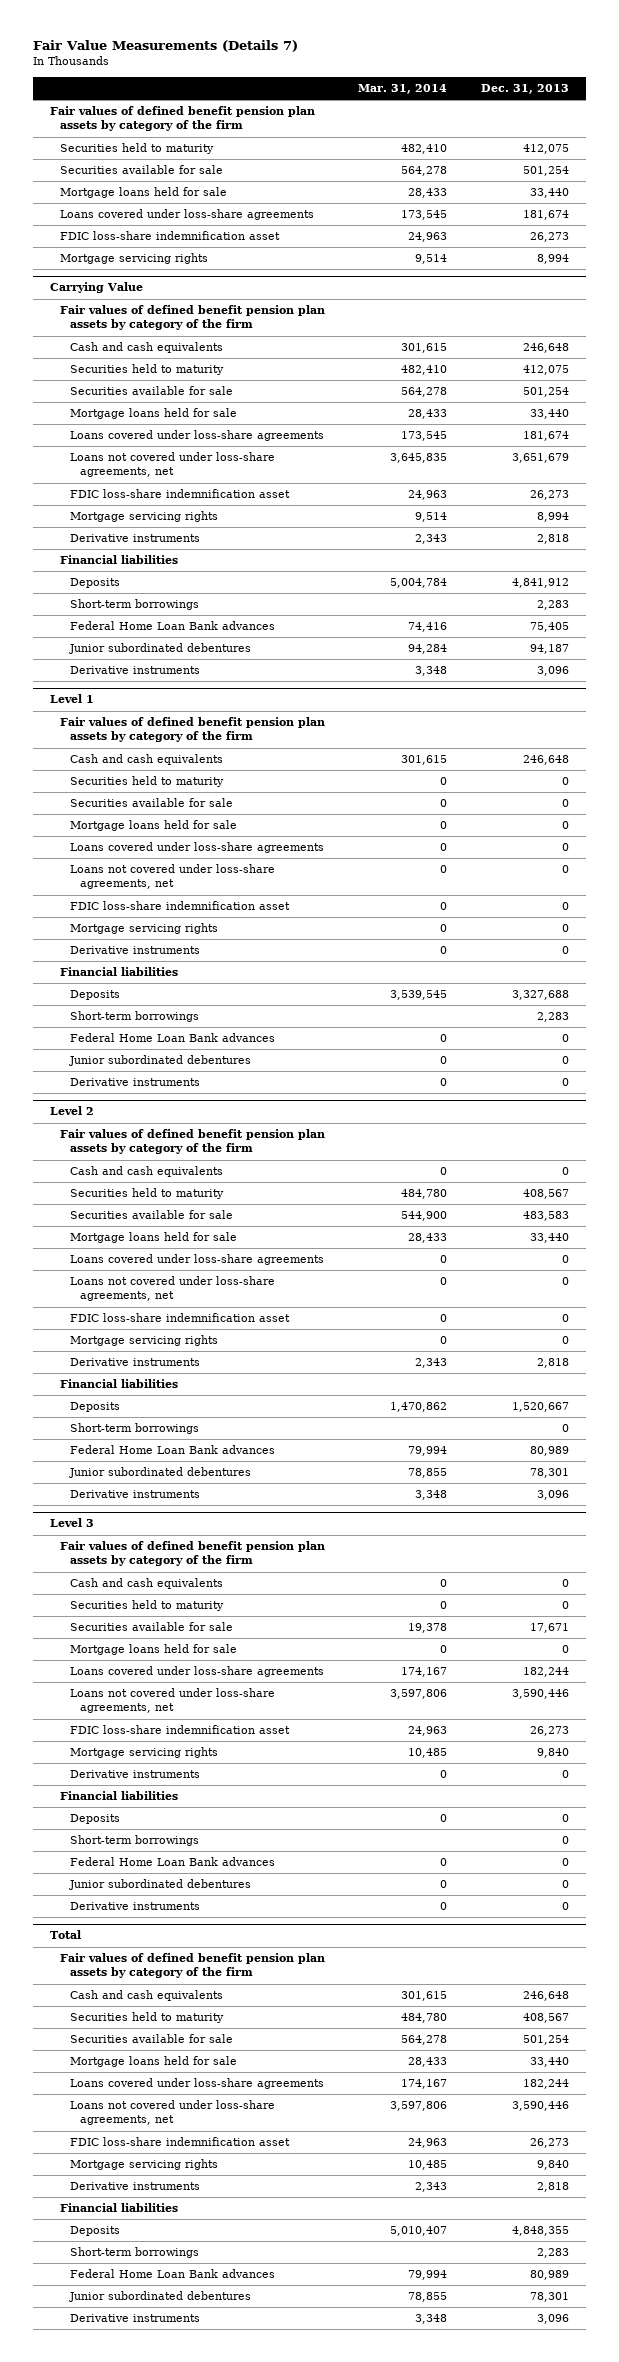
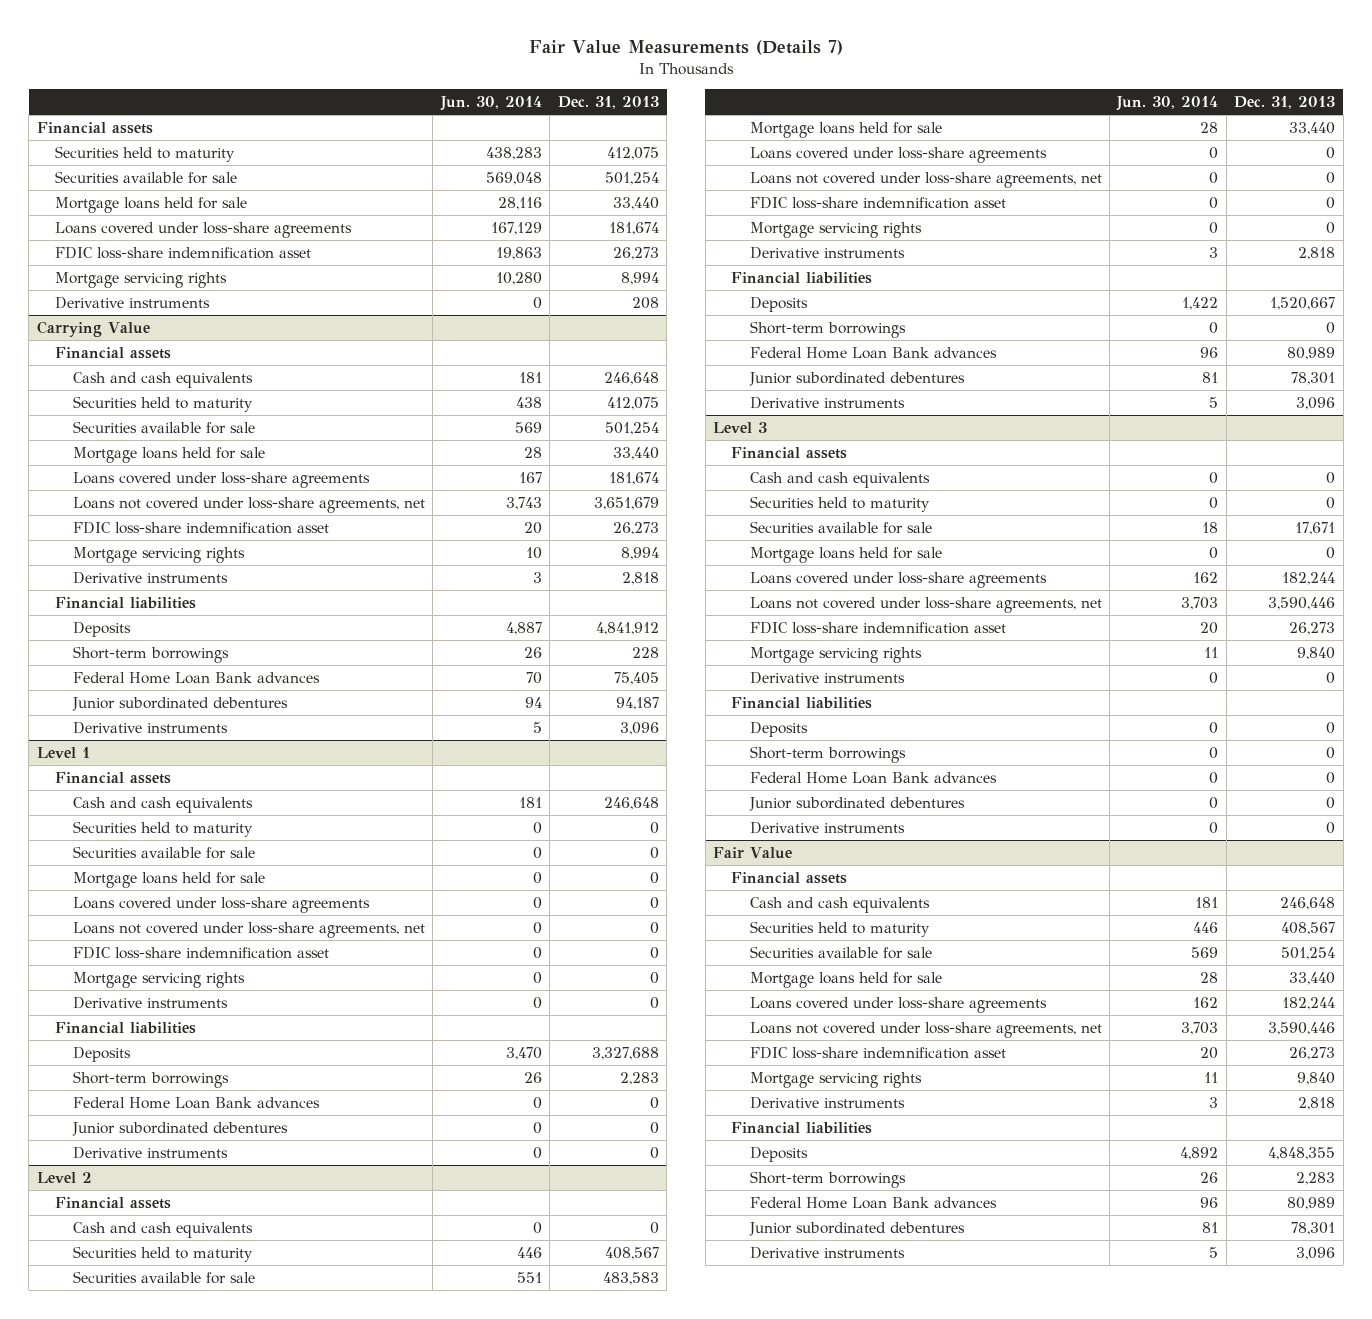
[358,83,448,94] Mar. 31, 2014 -> none
none -> [439,96,542,112] Jun. 30, 2014
[49,106,315,132] Fair values of defined benefit pension plan assets by category of the firm -> [36,121,153,134] Financial assets
none -> [54,296,210,309] Derivative instruments
[59,305,325,331] Fair values of defined benefit pension plan assets by category of the firm -> [54,346,171,359] Financial assets
[536,600,569,611] 2,283 -> [631,646,659,658] 228
[59,717,325,743] Fair values of defined benefit pension plan assets by category of the firm -> [54,771,171,784] Financial assets
[59,1129,325,1155] Fair values of defined benefit pension plan assets by category of the firm -> [54,1196,171,1209] Financial assets
[59,1541,325,1567] Fair values of defined benefit pension plan assets by category of the firm -> [731,446,848,459] Financial assets
[49,1930,81,1940] Total -> none
none -> [713,846,793,859] Fair Value
[59,1953,325,1979] Fair values of defined benefit pension plan assets by category of the firm -> [731,871,848,884] Financial assets

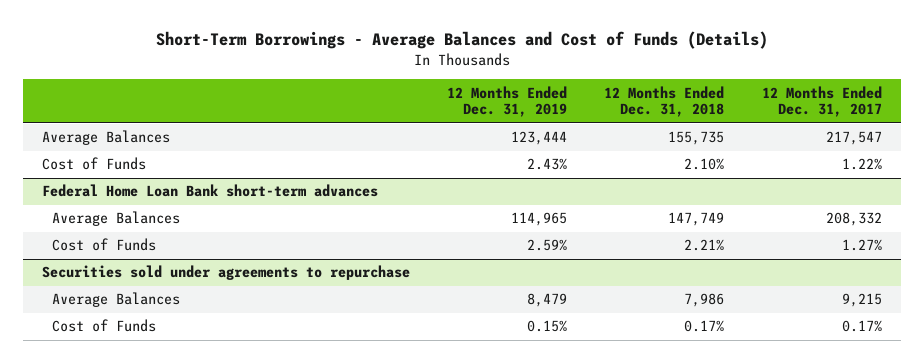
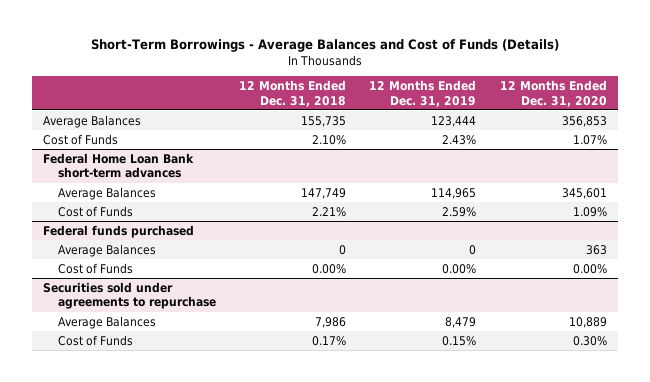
[761,85,882,118] 12 Months Ended Dec. 31, 2017 -> none
none -> [499,79,607,107] 12 Months Ended Dec. 31, 2020
none -> [43,224,195,238] Federal funds purchased
none -> [57,243,156,257] Average Balances
none -> [57,262,133,274] Cost of Funds

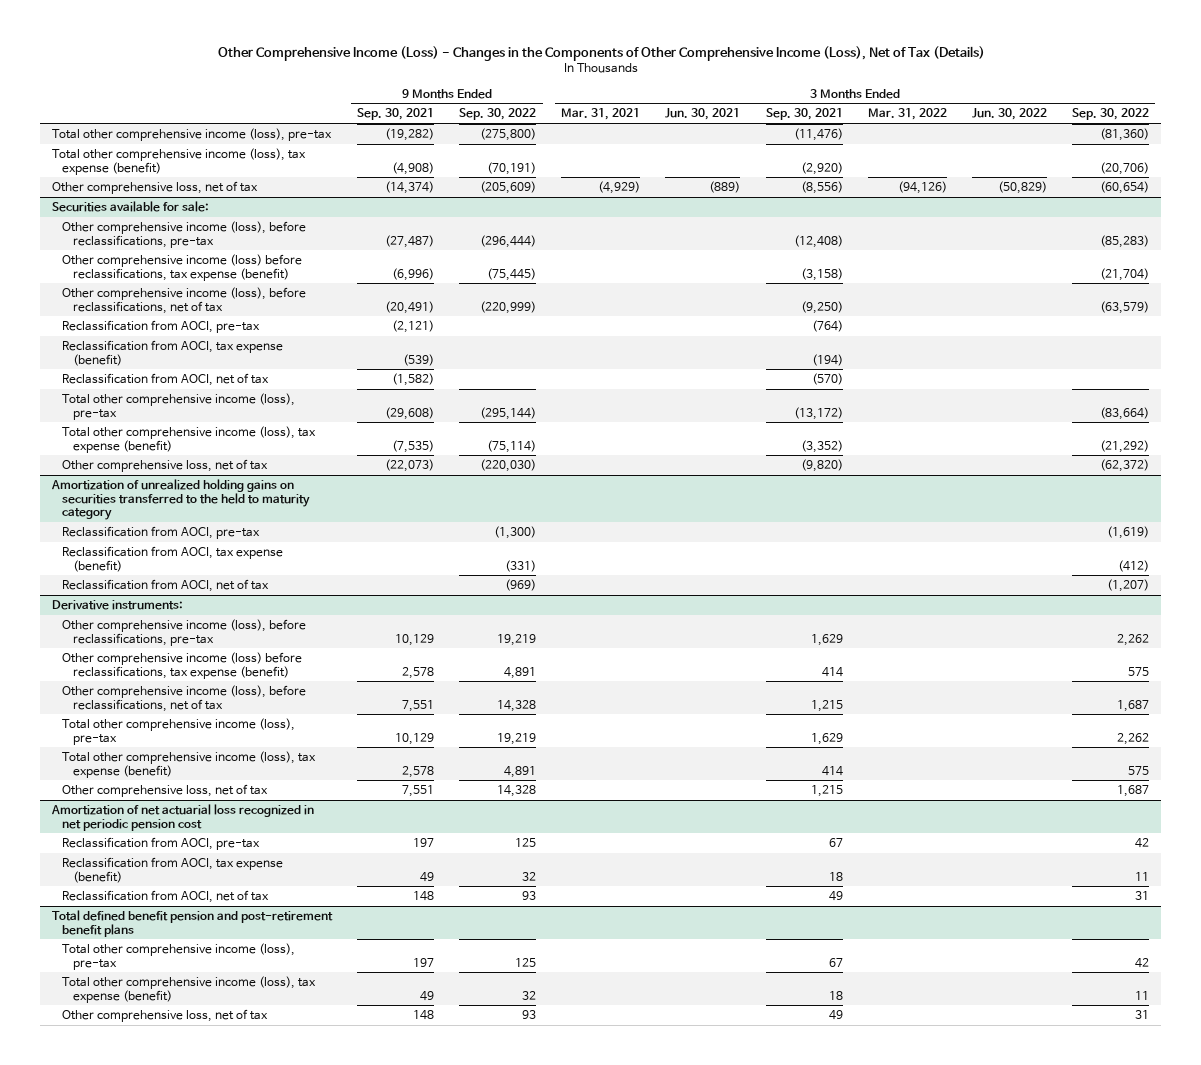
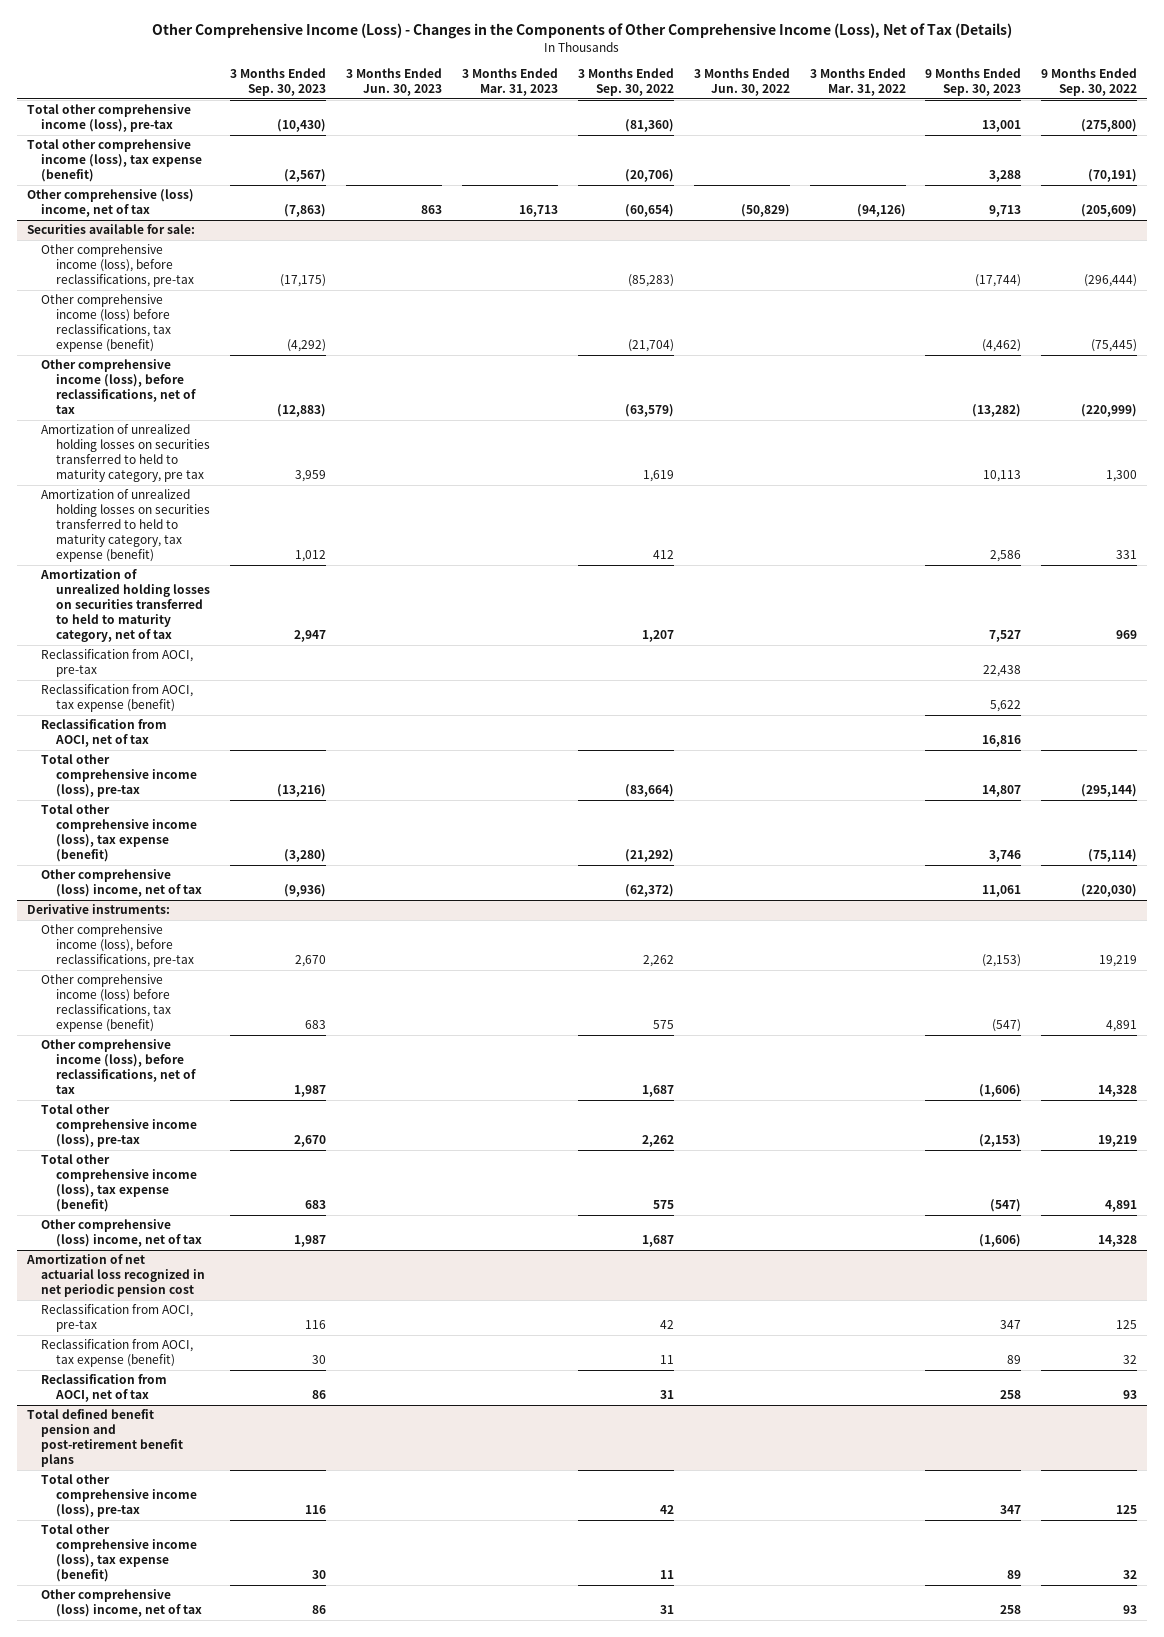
[357,108,435,121] Sep. 30, 2021 -> none
[561,108,641,121] Mar. 31, 2021 -> none
[665,108,741,121] Jun. 30, 2021 -> none
[765,108,843,121] Sep. 30, 2021 -> none
none -> [230,68,327,97] 3 Months Ended Sep. 30, 2023
none -> [346,68,443,97] 3 Months Ended Jun. 30, 2023
none -> [461,68,558,97] 3 Months Ended Mar. 31, 2023
none -> [925,68,1022,97] 9 Months Ended Sep. 30, 2023
[52,180,259,194] Other comprehensive loss, net of tax -> [26,189,194,218] Other comprehensive (loss) income, net of tax
none -> [41,424,211,483] Amortization of unrealized holding losses on securities transferred to held to maturity category, pre tax
none -> [41,489,211,563] Amortization of unrealized holding losses on securities transferred to held to maturity category, tax expense (benefit)
none -> [40,569,211,643] Amortization of unrealized holding losses on securities transferred to held to maturity category, net of tax
[51,478,311,521] Amortization of unrealized holding gains on securities transferred to the held to maturity category -> none
[62,525,261,539] Reclassification from AOCI, pre-tax -> none
[62,545,284,572] Reclassification from AOCI, tax expense (benefit) -> none
[62,578,270,592] Reclassification from AOCI, net of tax -> none
[62,458,269,472] Other comprehensive loss, net of tax -> [41,869,203,898] Other comprehensive (loss) income, net of tax
[62,783,269,797] Other comprehensive loss, net of tax -> [41,1219,203,1248] Other comprehensive (loss) income, net of tax
[62,1008,269,1022] Other comprehensive loss, net of tax -> [41,1589,203,1618] Other comprehensive (loss) income, net of tax

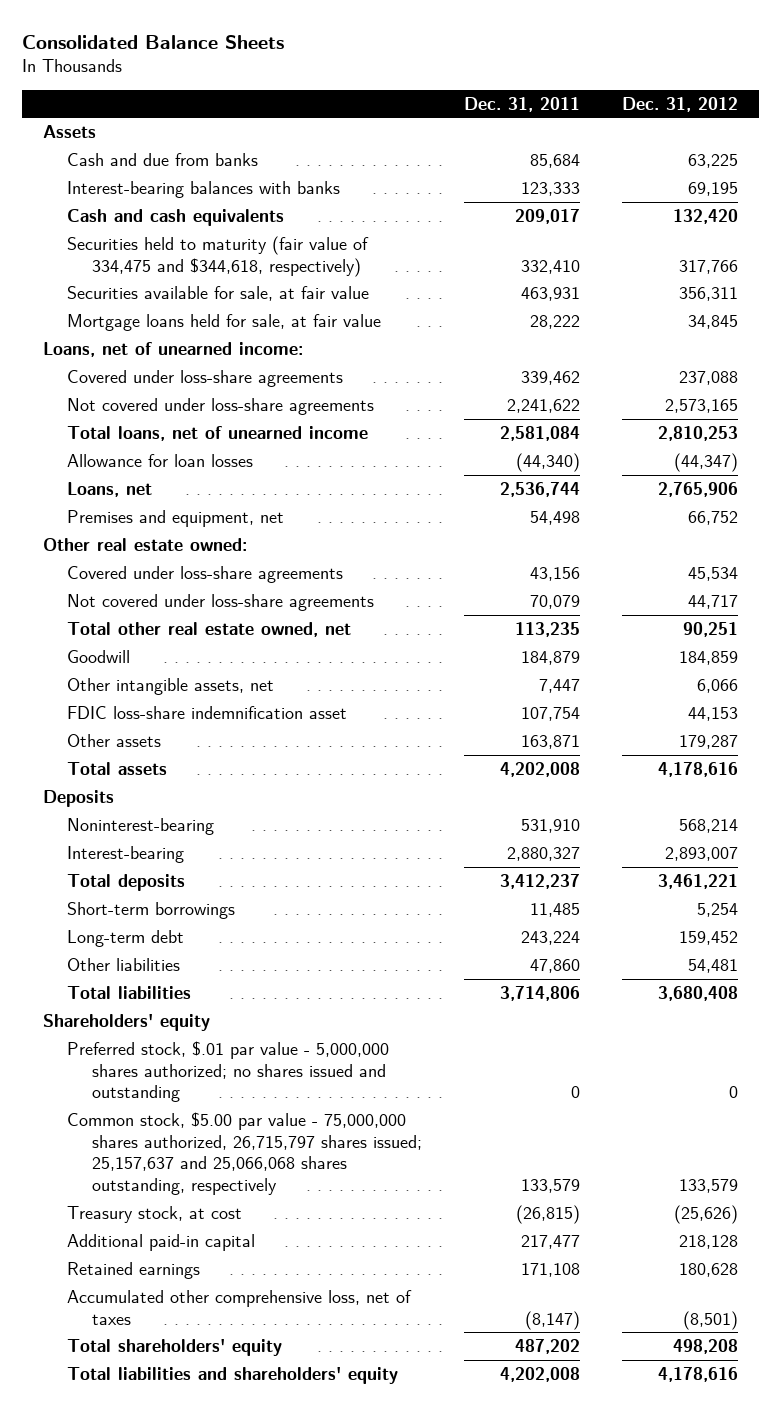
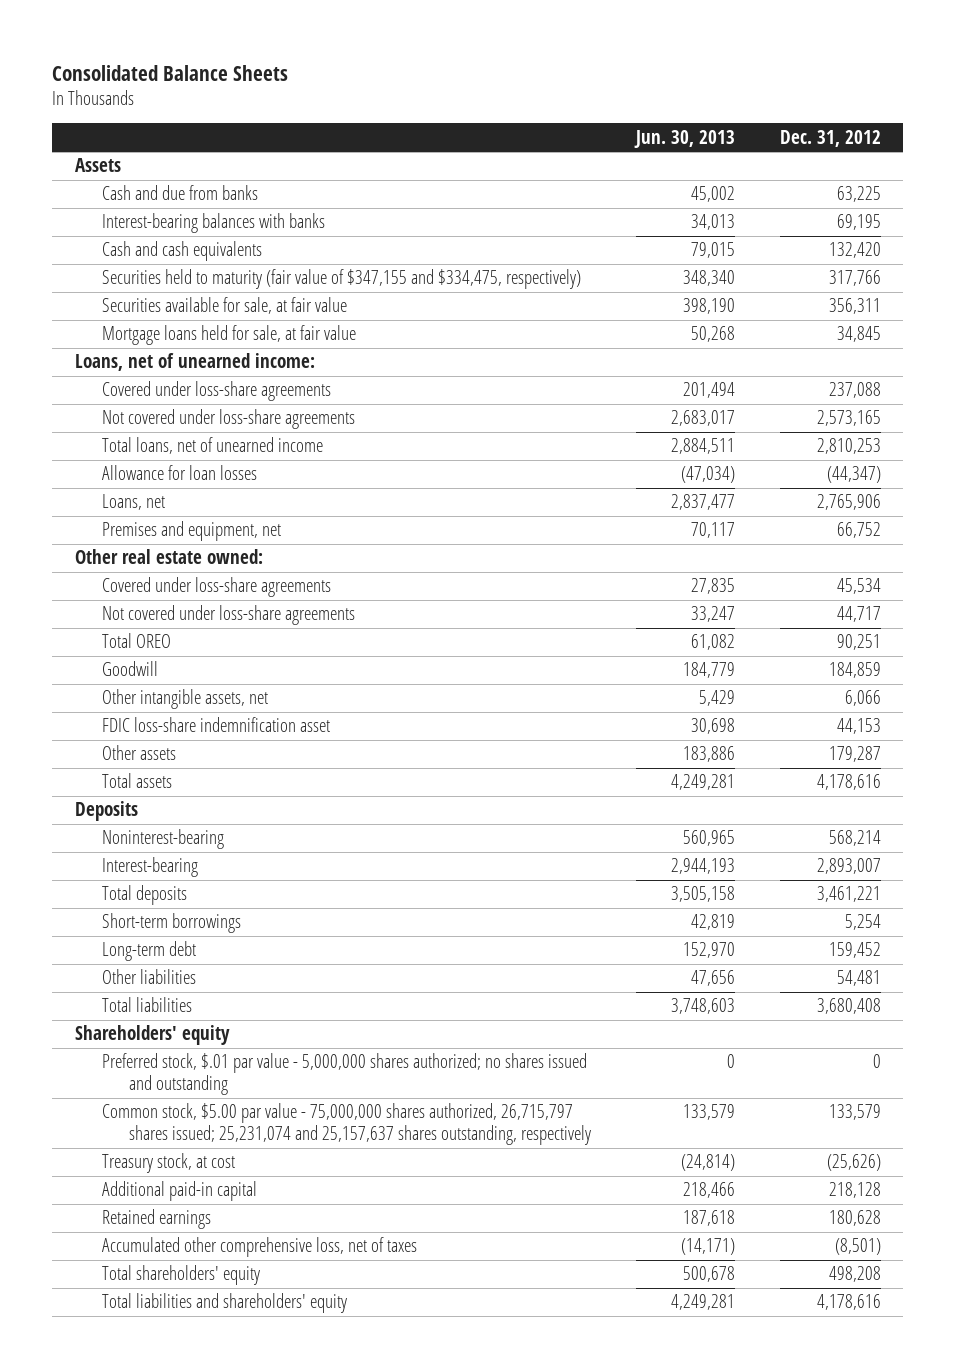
[463,96,580,112] Dec. 31, 2011 -> none
none -> [633,129,735,148] Jun. 30, 2013
[67,235,370,277] Securities held to maturity (fair value of 334,475 and $344,618, respectively) -> [101,269,581,290] Securities held to maturity (fair value of $347,155 and $334,475, respectively)
[67,621,352,637] Total other real estate owned, net -> [101,633,171,649] Total OREO
[67,1111,422,1196] Common stock, $5.00 par value - 75,000,000 shares authorized, 26,715,797 shares issued; 25,157,637 and 25,066,068 shares outstanding, respectively -> [101,1103,591,1146] Common stock, $5.00 par value - 75,000,000 shares authorized, 26,715,797 shares issued; 25,231,074 and 25,157,637 shares outstanding, respectively

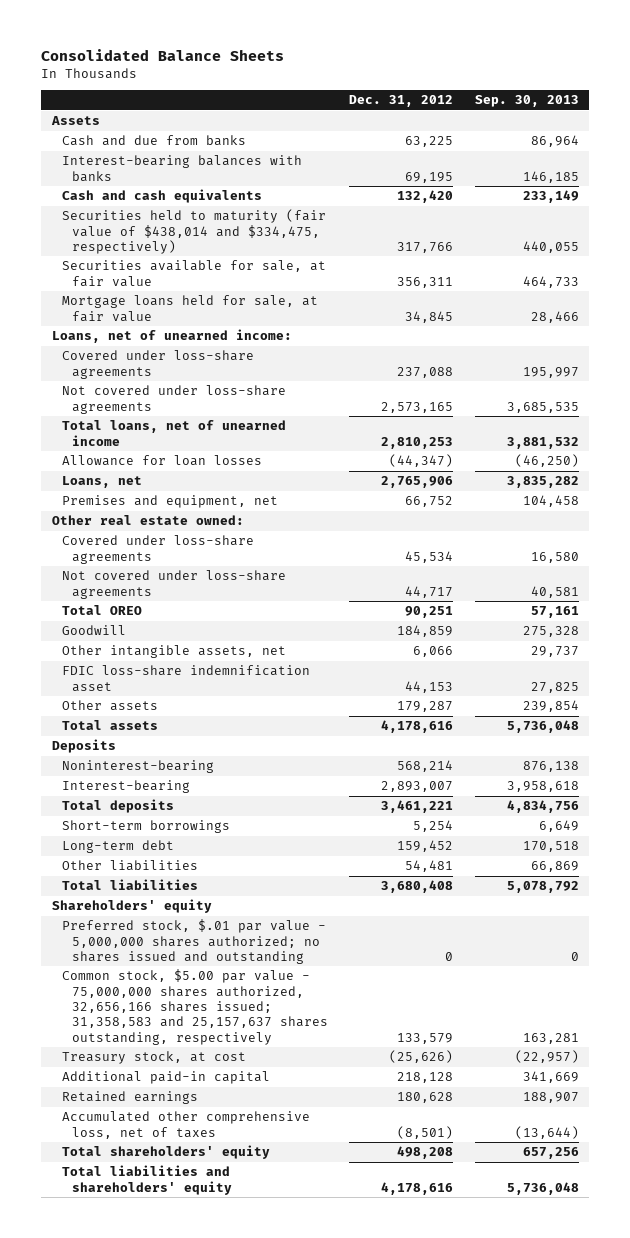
[633,129,735,148] Jun. 30, 2013 -> none
none -> [474,95,579,108] Sep. 30, 2013
[101,269,581,290] Securities held to maturity (fair value of $347,155 and $334,475, respectively) -> [61,209,326,254] Securities held to maturity (fair value of $438,014 and $334,475, respectively)
[101,1103,591,1146] Common stock, $5.00 par value - 75,000,000 shares authorized, 26,715,797 shares issued; 25,231,074 and 25,157,637 shares outstanding, respectively -> [61,969,328,1045] Common stock, $5.00 par value - 75,000,000 shares authorized, 32,656,166 shares issued; 31,358,583 and 25,157,637 shares outstanding, respectively

